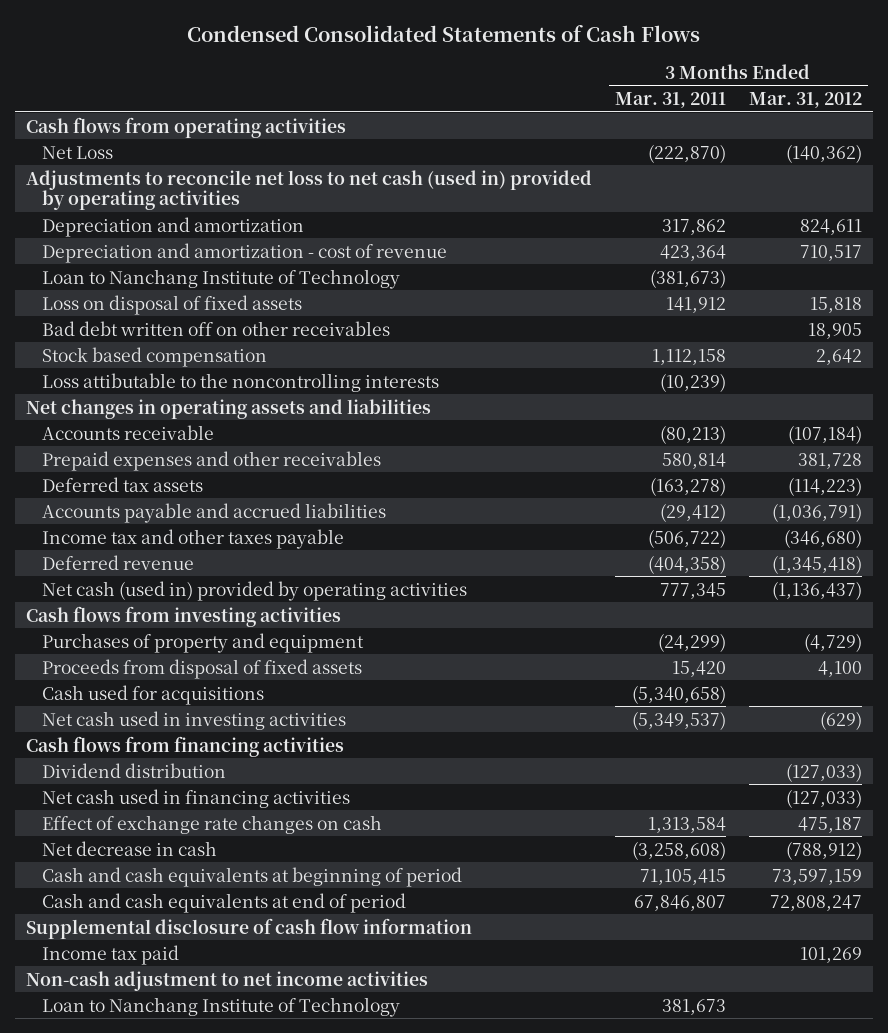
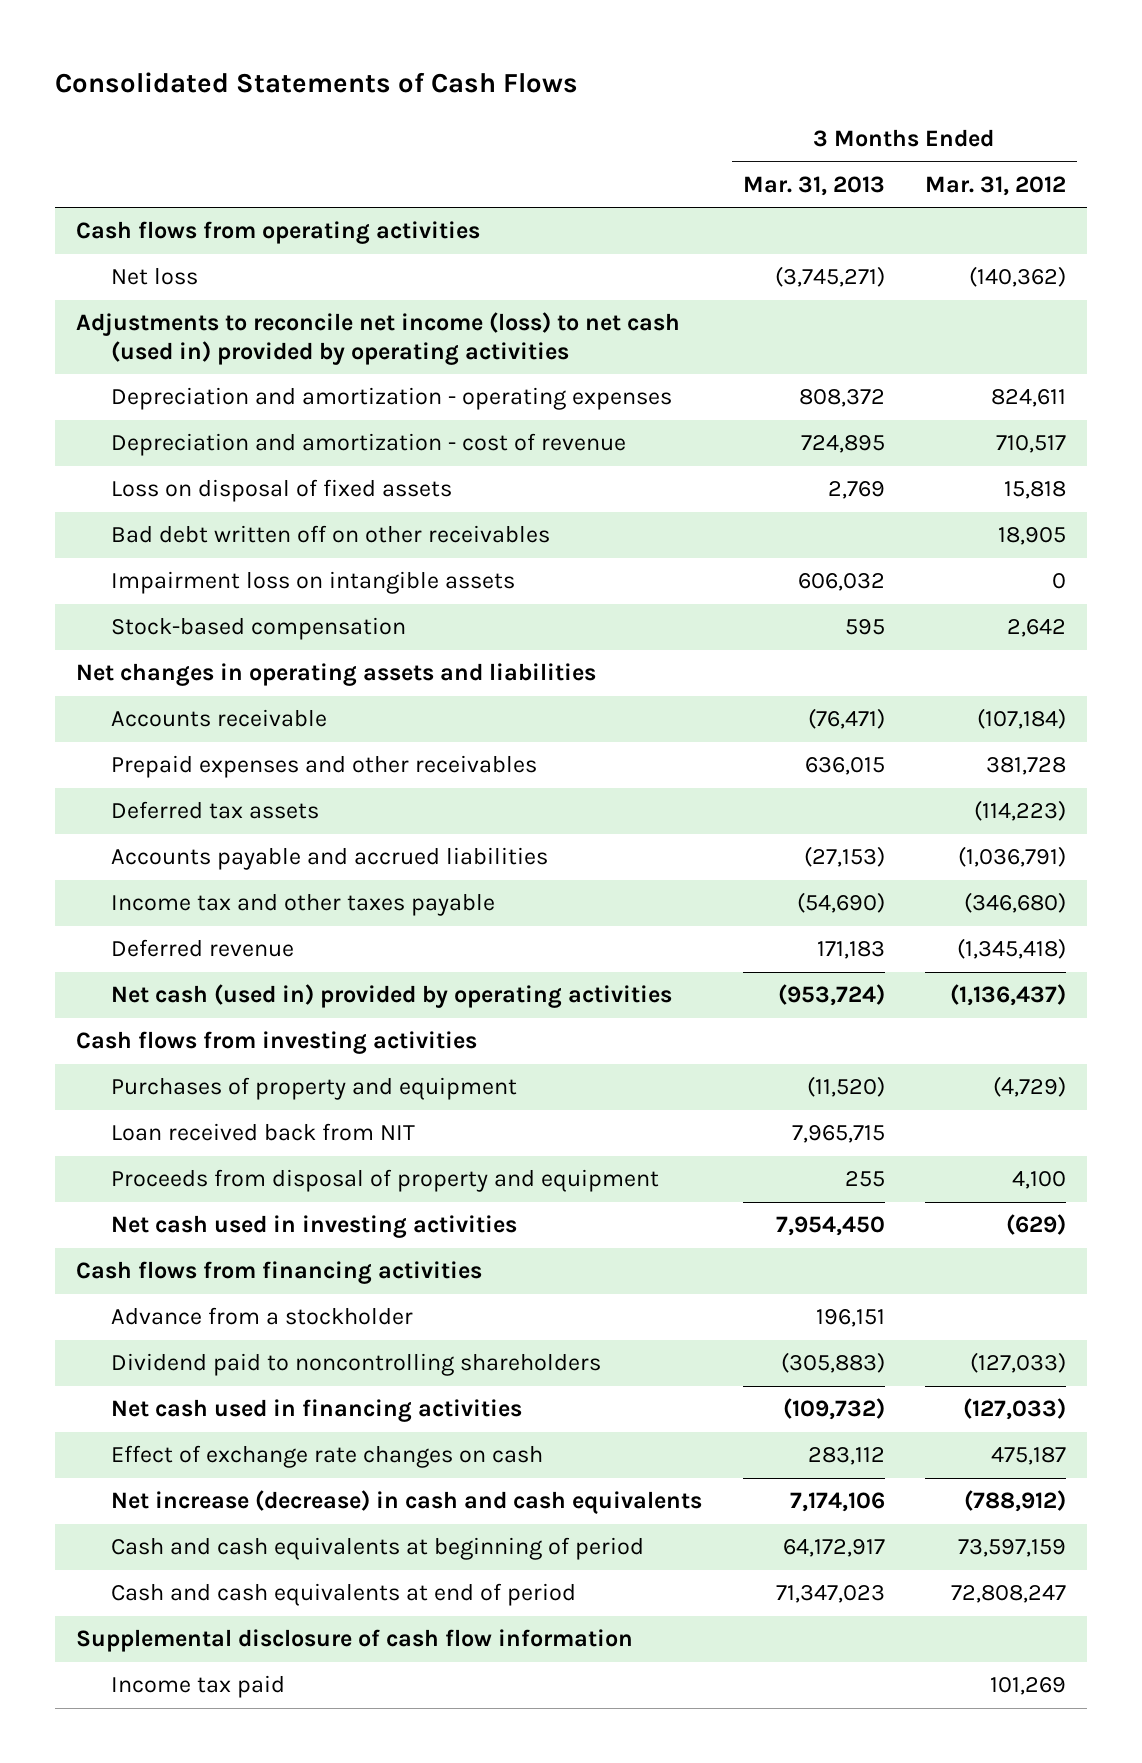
[186,24,700,42] Condensed Consolidated Statements of Cash Flows -> [55,72,579,94] Consolidated Statements of Cash Flows
[614,92,726,109] Mar. 31, 2011 -> none
none -> [742,175,885,196] Mar. 31, 2013
[42,145,114,159] Net Loss -> [110,267,198,286] Net loss
[26,169,593,211] Adjustments to reconcile net loss to net cash (used in) provided by operating activities -> [75,312,680,365] Adjustments to reconcile net income (loss) to net cash (used in) provided by operating activities
[42,216,305,237] Depreciation and amortization -> [110,387,672,411] Depreciation and amortization - operating expenses
[42,268,401,289] Loan to Nanchang Institute of Technology -> none
[42,372,440,392] Loss attibutable to the noncontrolling interests -> none
none -> [110,571,515,595] Impairment loss on intangible assets
[42,346,268,367] Stock based compensation -> [110,617,406,641] Stock-based compensation
[42,684,265,705] Cash used for acquisitions -> none
none -> [110,1123,415,1142] Loan received back from NIT
[42,658,363,679] Proceeds from disposal of fixed assets -> [110,1169,659,1193] Proceeds from disposal of property and equipment
none -> [110,1307,413,1326] Advance from a stockholder
[42,762,227,778] Dividend distribution -> [110,1353,601,1377] Dividend paid to noncontrolling shareholders
[42,840,218,856] Net decrease in cash -> [110,1490,702,1515] Net increase (decrease) in cash and cash equivalents
[26,970,429,991] Non-cash adjustment to net income activities -> none
[42,996,401,1017] Loan to Nanchang Institute of Technology -> none

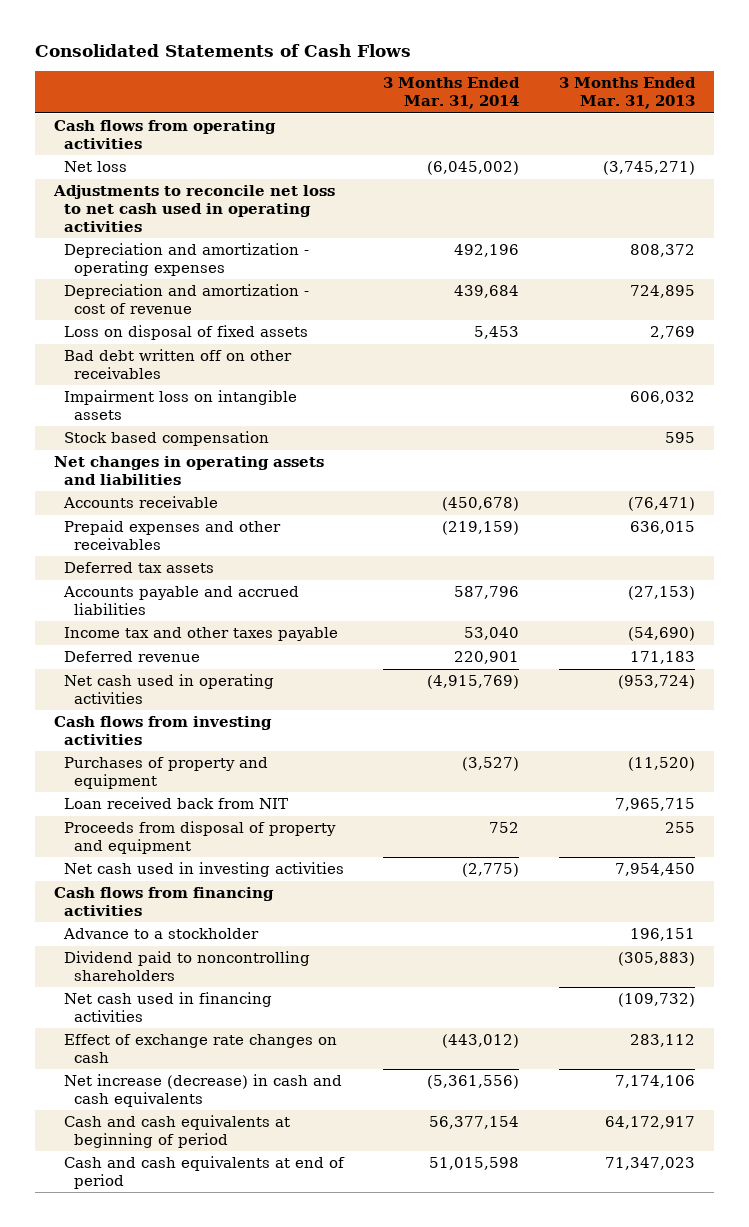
[925,175,1067,196] Mar. 31, 2012 -> none
none -> [383,77,521,110] 3 Months Ended Mar. 31, 2014
[75,312,680,365] Adjustments to reconcile net income (loss) to net cash (used in) provided by operating activities -> [53,185,336,232] Adjustments to reconcile net loss to net cash used in operating activities
[110,617,406,641] Stock-based compensation -> [64,431,270,447] Stock based compensation
[110,984,672,1009] Net cash (used in) provided by operating activities -> [64,674,275,704] Net cash used in operating activities
[110,1307,413,1326] Advance from a stockholder -> [63,928,260,940] Advance to a stockholder
[75,1629,633,1653] Supplemental disclosure of cash flow information -> none
[110,1675,285,1699] Income tax paid -> none

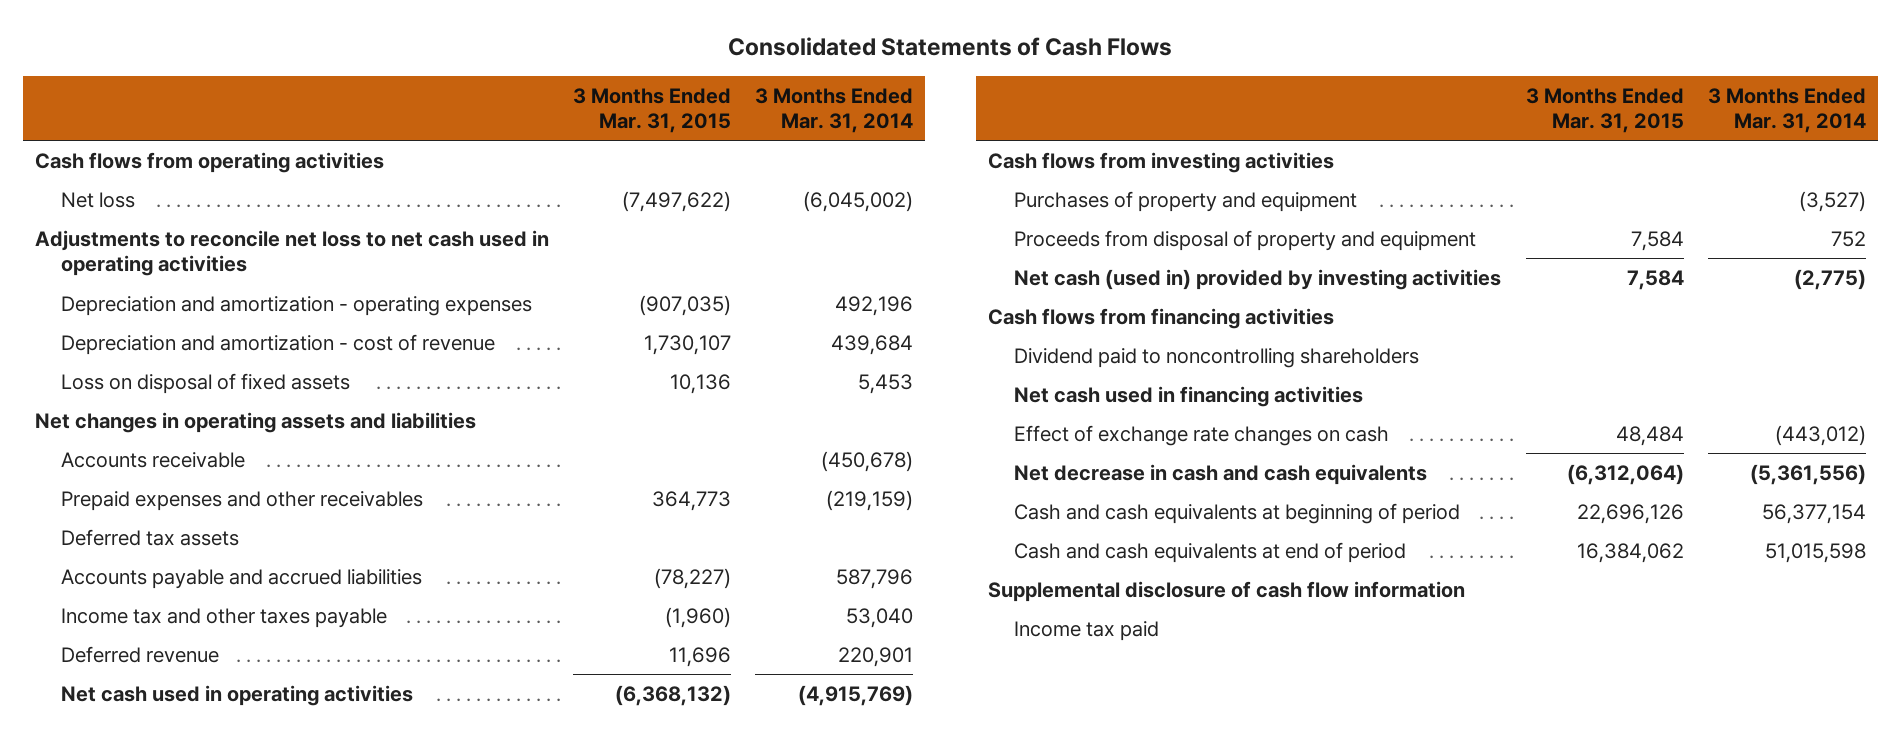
[558,77,696,110] 3 Months Ended Mar. 31, 2013 -> none
none -> [572,87,731,133] 3 Months Ended Mar. 31, 2015
[64,349,293,379] Bad debt written off on other receivables -> none
[64,390,298,420] Impairment loss on intangible assets -> none
[64,431,270,447] Stock based compensation -> none
[64,797,289,810] Loan received back from NIT -> none
[64,862,345,878] Net cash used in investing activities -> [1014,269,1502,291] Net cash (used in) provided by investing activities
[63,928,260,940] Advance to a stockholder -> none
[64,1074,343,1107] Net increase (decrease) in cash and cash equivalents -> [1014,464,1428,486] Net decrease in cash and cash equivalents
none -> [988,581,1466,603] Supplemental disclosure of cash flow information
none -> [1014,621,1160,642] Income tax paid

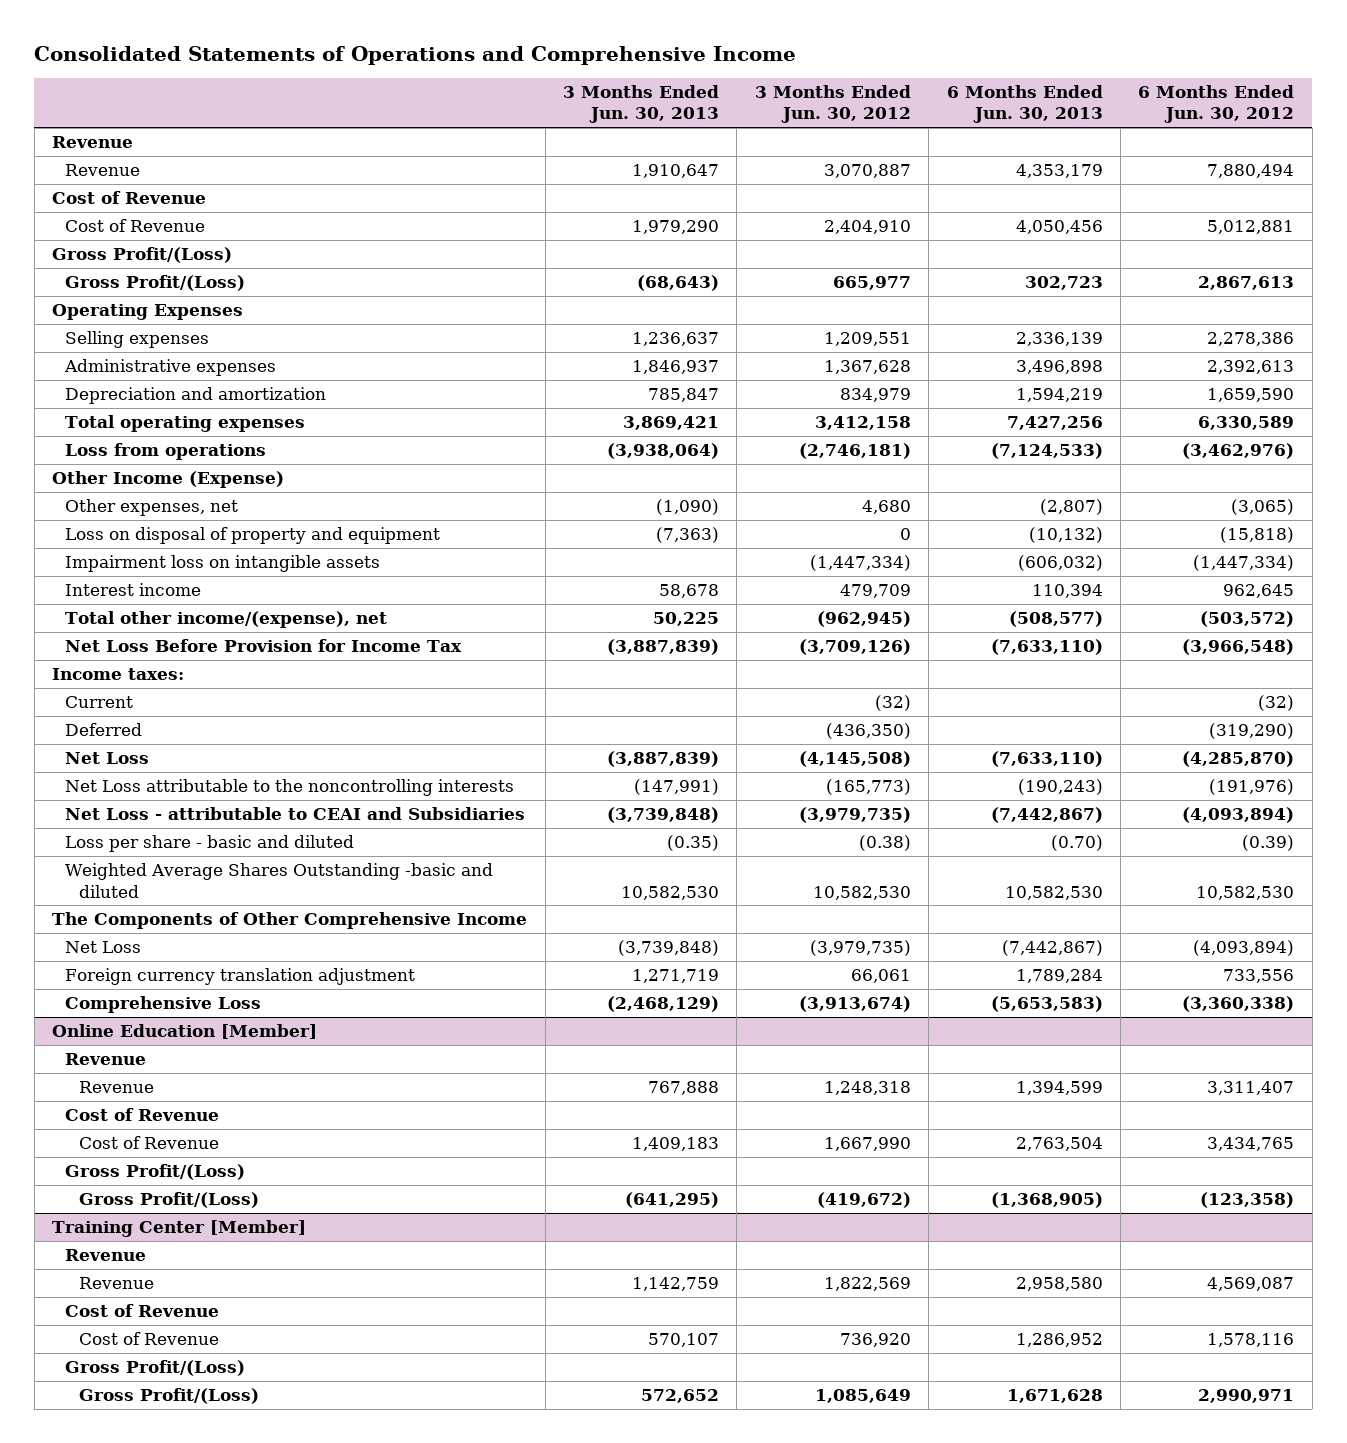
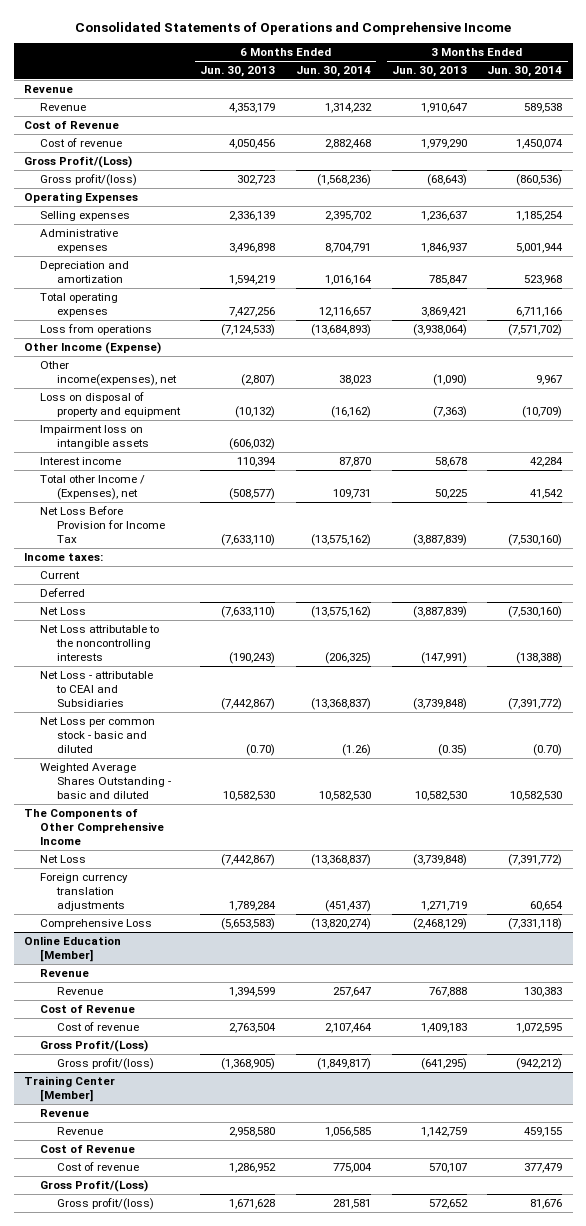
[754,85,911,124] 3 Months Ended Jun. 30, 2012 -> none
[1138,85,1295,124] 6 Months Ended Jun. 30, 2012 -> none
none -> [295,66,371,78] Jun. 30, 2014
none -> [487,66,563,78] Jun. 30, 2014
[65,219,206,233] Cost of Revenue -> [40,138,123,148] Cost of revenue
[65,275,246,292] Gross Profit/(Loss) -> [40,174,138,187] Gross profit/(loss)
[65,499,239,517] Other expenses, net -> [40,361,177,386] Other income(expenses), net
[65,611,388,629] Total other income/(expense), net -> [40,475,146,500] Total other Income / (Expenses), net
[65,835,355,853] Loss per share - basic and diluted -> [40,717,156,753] Net Loss per common stock - basic and diluted
[65,863,494,898] Weighted Average Shares Outstanding -basic and diluted -> [40,763,171,799] Weighted Average Shares Outstanding - basic and diluted
[65,968,416,986] Foreign currency translation adjustment -> [40,873,129,911] Foreign currency translation adjustments
[78,1136,219,1150] Cost of Revenue -> [56,1022,139,1032] Cost of revenue
[78,1192,259,1209] Gross Profit/(Loss) -> [56,1058,154,1071] Gross profit/(loss)
[78,1332,219,1346] Cost of Revenue -> [56,1162,139,1172] Cost of revenue
[78,1388,259,1405] Gross Profit/(Loss) -> [56,1198,154,1211] Gross profit/(loss)

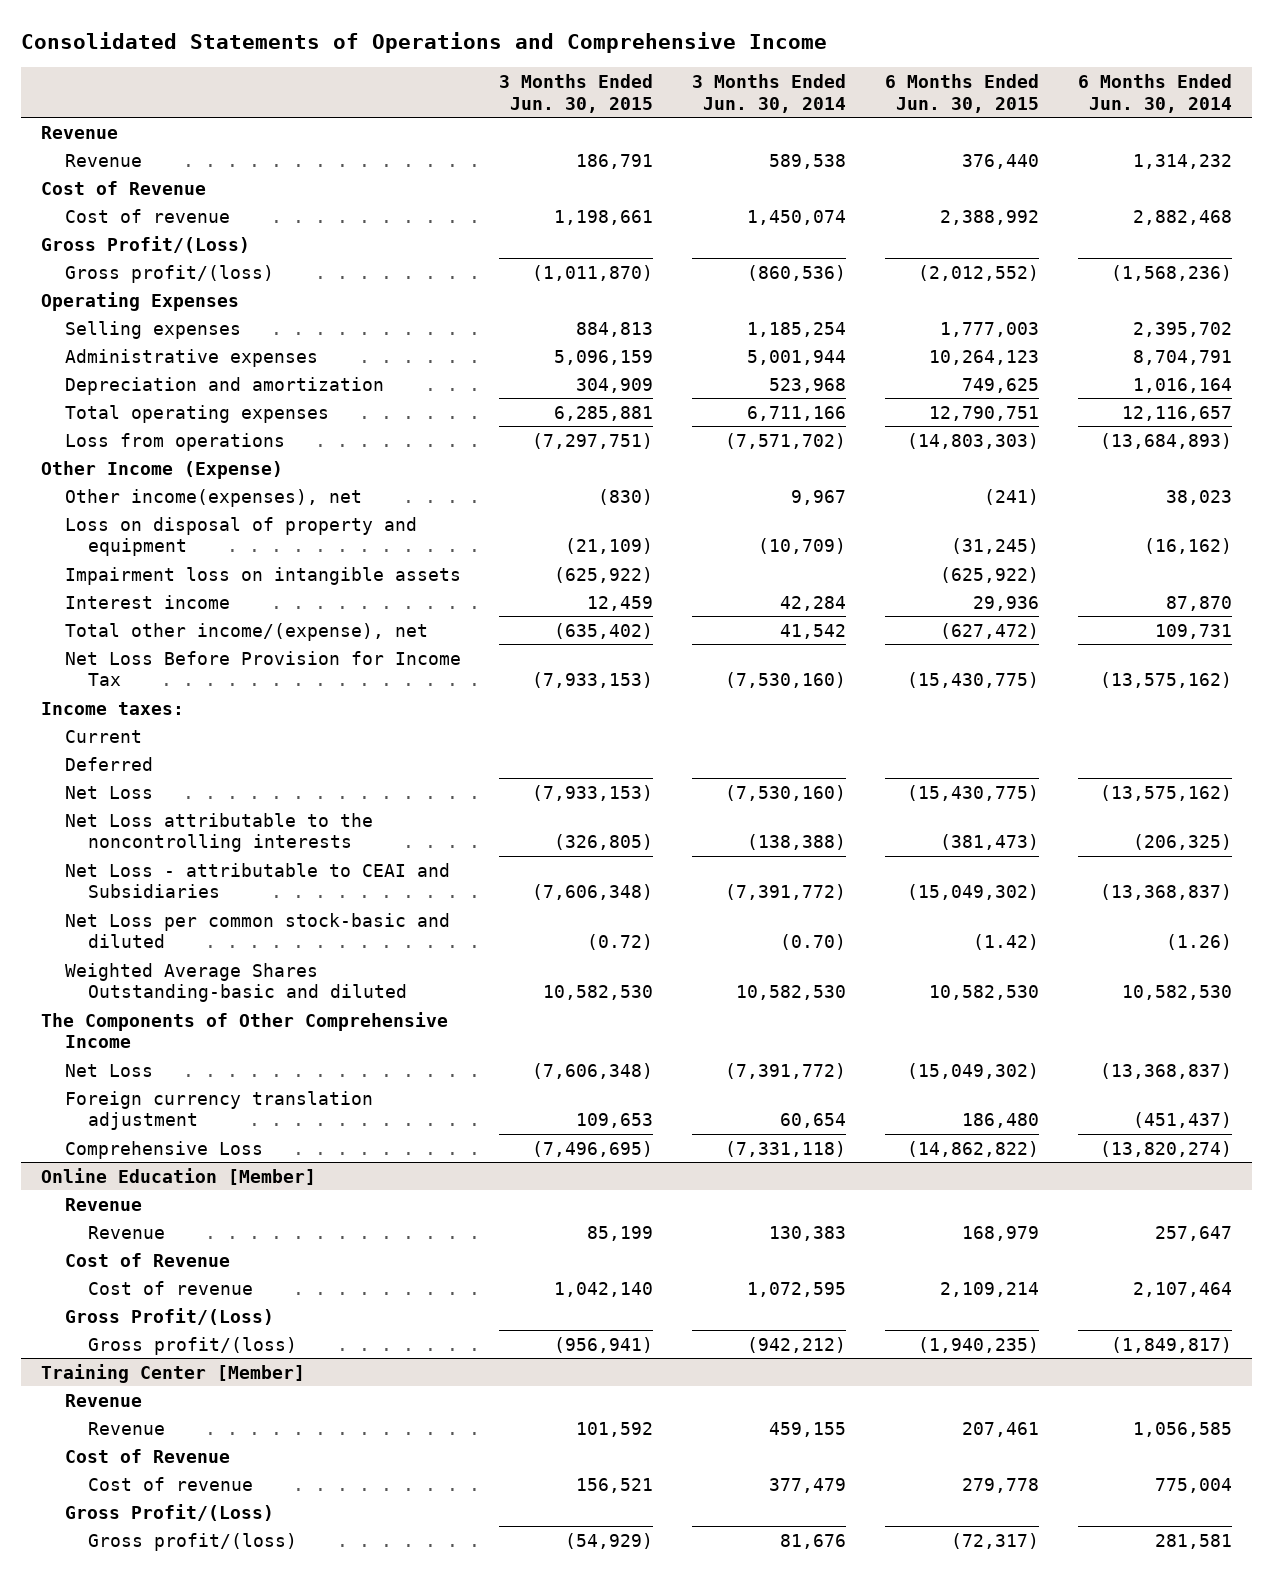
[200,66,276,78] Jun. 30, 2013 -> none
[391,66,467,78] Jun. 30, 2013 -> none
none -> [499,74,654,113] 3 Months Ended Jun. 30, 2015
none -> [885,74,1040,113] 6 Months Ended Jun. 30, 2015
[40,475,146,500] Total other Income / (Expenses), net -> [64,622,428,641] Total other income/(expense), net
[40,717,156,753] Net Loss per common stock - basic and diluted -> [64,912,450,949] Net Loss per common stock-basic and diluted
[40,763,171,799] Weighted Average Shares Outstanding - basic and diluted -> [64,962,408,1003] Weighted Average Shares Outstanding-basic and diluted
[40,873,129,911] Foreign currency translation adjustments -> [64,1090,373,1131] Foreign currency translation adjustment

